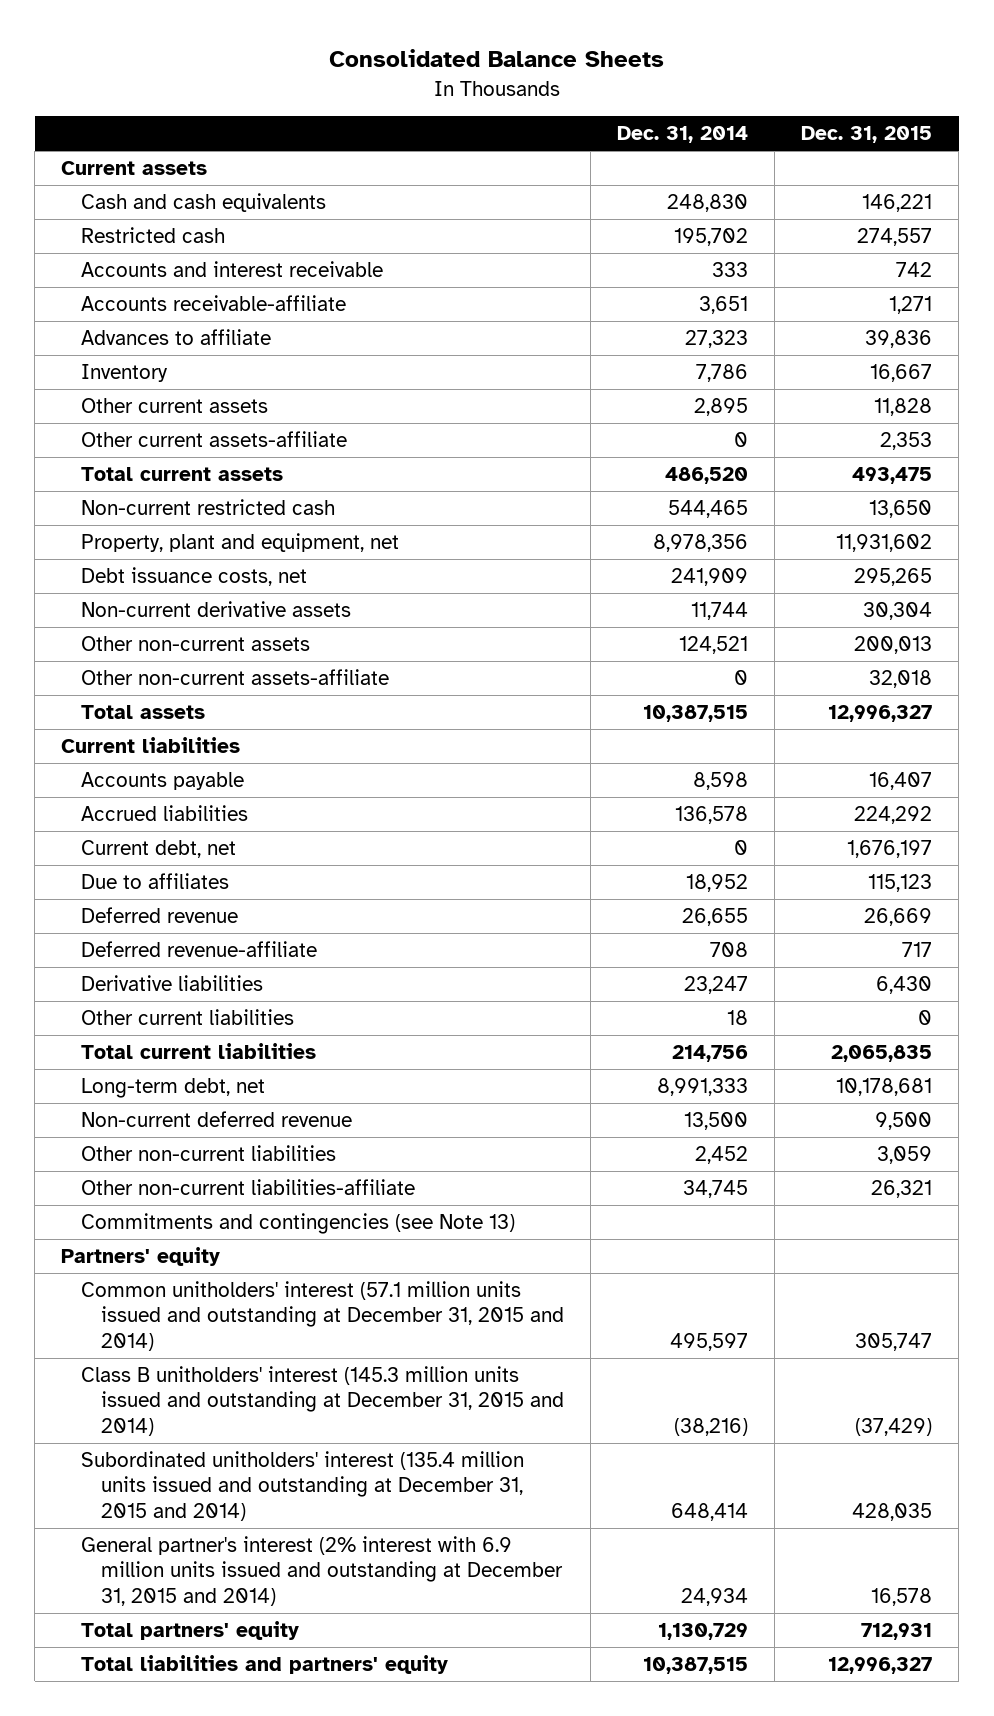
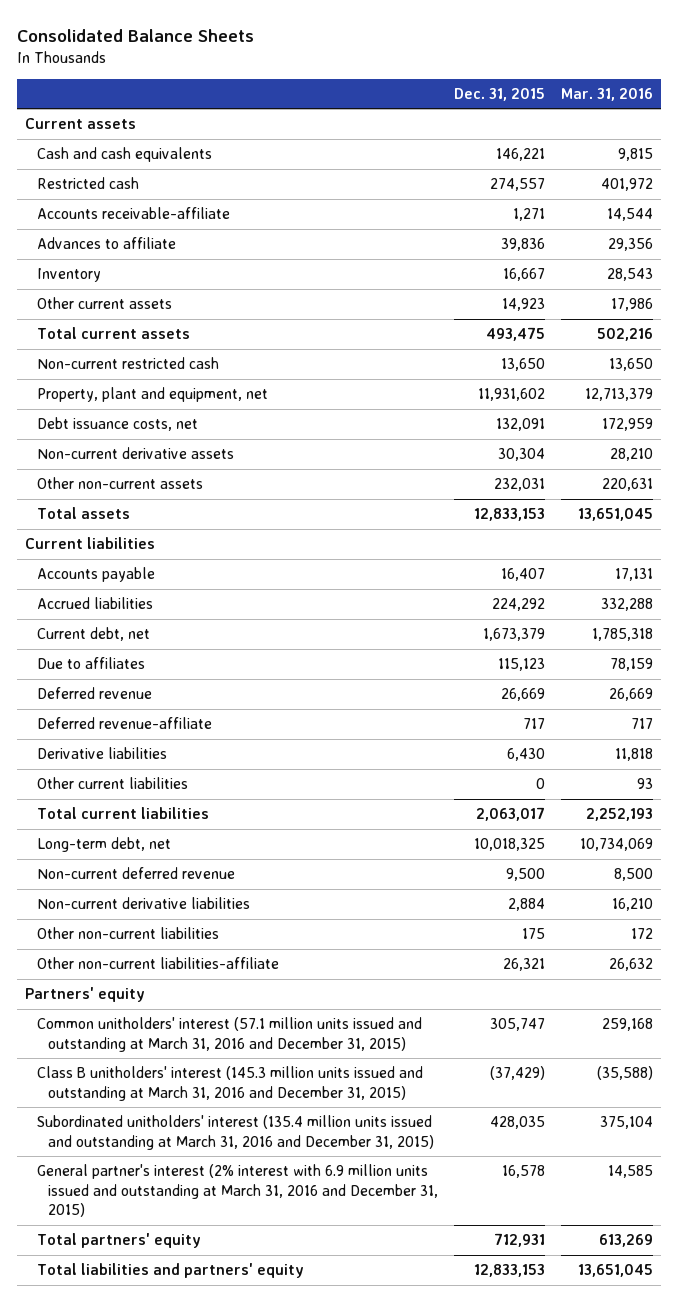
[617,126,749,144] Dec. 31, 2014 -> none
none -> [560,87,653,101] Mar. 31, 2016
[81,260,384,277] Accounts and interest receivable -> none
[81,430,348,447] Other current assets-affiliate -> none
[874,397,933,416] 11,828 -> [501,298,545,312] 14,923
[854,567,933,586] 295,265 -> [495,418,545,432] 132,091
[81,668,390,685] Other non-current assets-affiliate -> none
[854,635,933,654] 200,013 -> [493,478,545,492] 232,031
[828,704,933,722] 12,996,327 -> [473,508,545,522] 12,833,153
[847,839,933,858] 1,676,197 -> [482,628,545,642] 1,673,379
[831,1044,933,1062] 2,065,835 -> [475,807,545,822] 2,063,017
[836,1077,933,1096] 10,178,681 -> [473,838,545,852] 10,018,325
none -> [36,897,250,910] Non-current derivative liabilities
[877,1145,933,1164] 3,059 -> [521,928,545,940] 175
[81,1212,516,1234] Commitments and contingencies (see Note 13) -> none
[81,1280,565,1351] Common unitholders' interest (57.1 million units issued and outstanding at December 31, 2015 and 2014) -> [36,1017,422,1052] Common unitholders' interest (57.1 million units issued and outstanding at March 31, 2016 and December 31, 2015)
[81,1365,565,1436] Class B unitholders' interest (145.3 million units issued and outstanding at December 31, 2015 and 2014) -> [36,1066,423,1101] Class B unitholders' interest (145.3 million units issued and outstanding at March 31, 2016 and December 31, 2015)
[81,1450,525,1521] Subordinated unitholders' interest (135.4 million units issued and outstanding at December 31, 2015 and 2014) -> [36,1115,434,1150] Subordinated unitholders' interest (135.4 million units issued and outstanding at March 31, 2016 and December 31, 2015)
[81,1535,564,1606] General partner's interest (2% interest with 6.9 million units issued and outstanding at December 31, 2015 and 2014) -> [36,1164,438,1218] General partner's interest (2% interest with 6.9 million units issued and outstanding at March 31, 2016 and December 31, 2015)
[828,1656,933,1674] 12,996,327 -> [473,1264,545,1278] 12,833,153

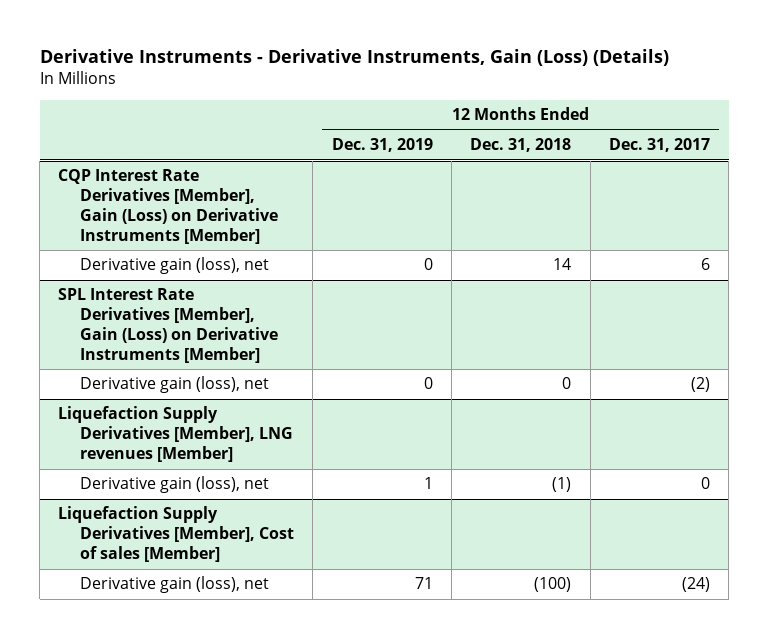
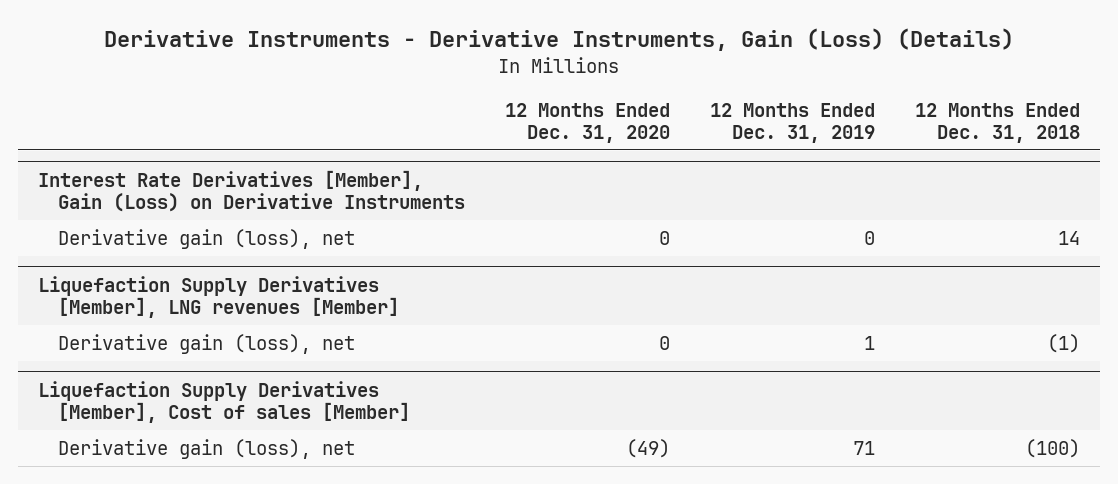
[608,138,710,153] Dec. 31, 2017 -> none
none -> [504,102,670,143] 12 Months Ended Dec. 31, 2020
[58,169,278,244] CQP Interest Rate Derivatives [Member], Gain (Loss) on Derivative Instruments [Member] -> [38,169,465,212] Interest Rate Derivatives [Member], Gain (Loss) on Derivative Instruments
[58,288,278,363] SPL Interest Rate Derivatives [Member], Gain (Loss) on Derivative Instruments [Member] -> none
[79,376,269,394] Derivative gain (loss), net -> none

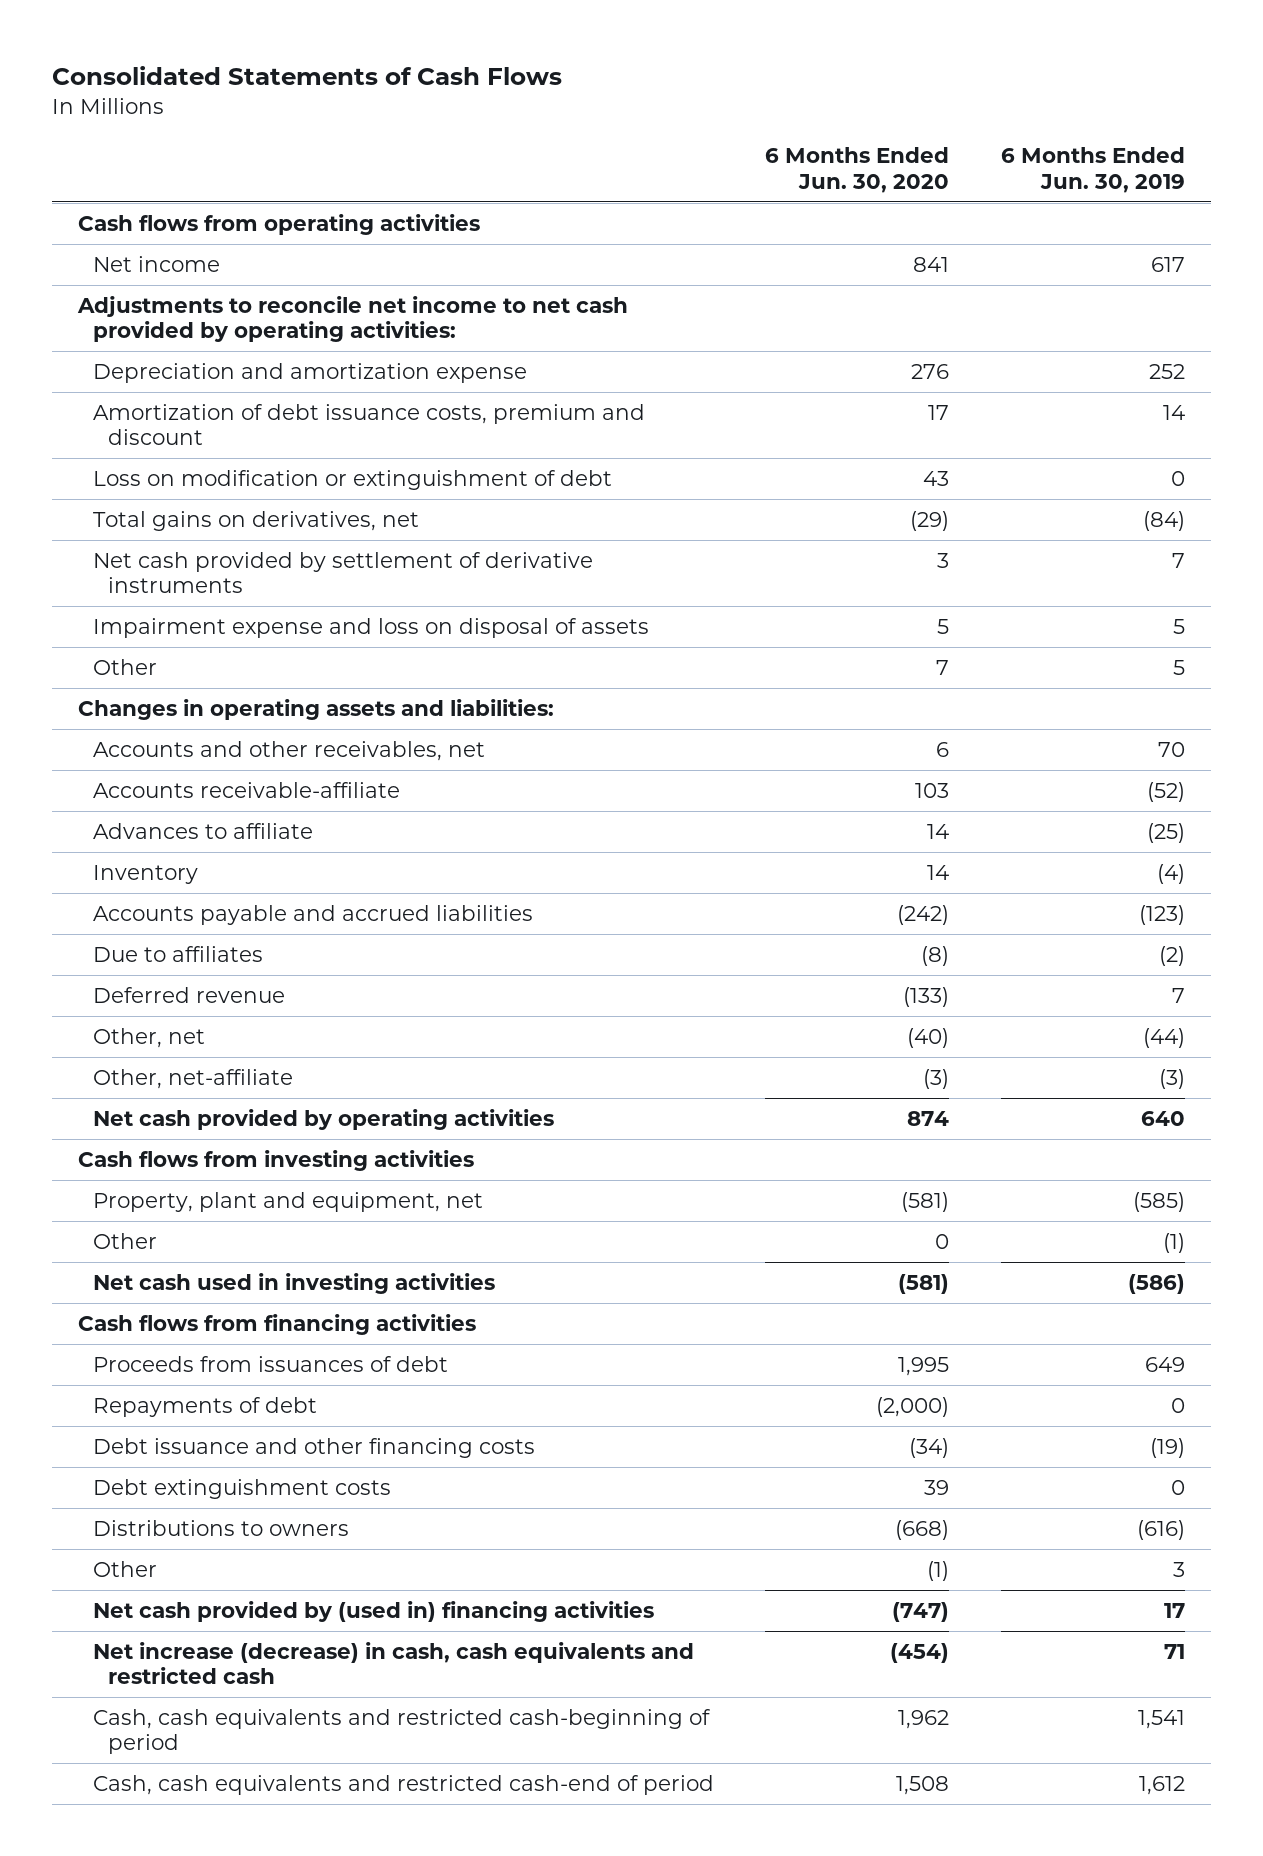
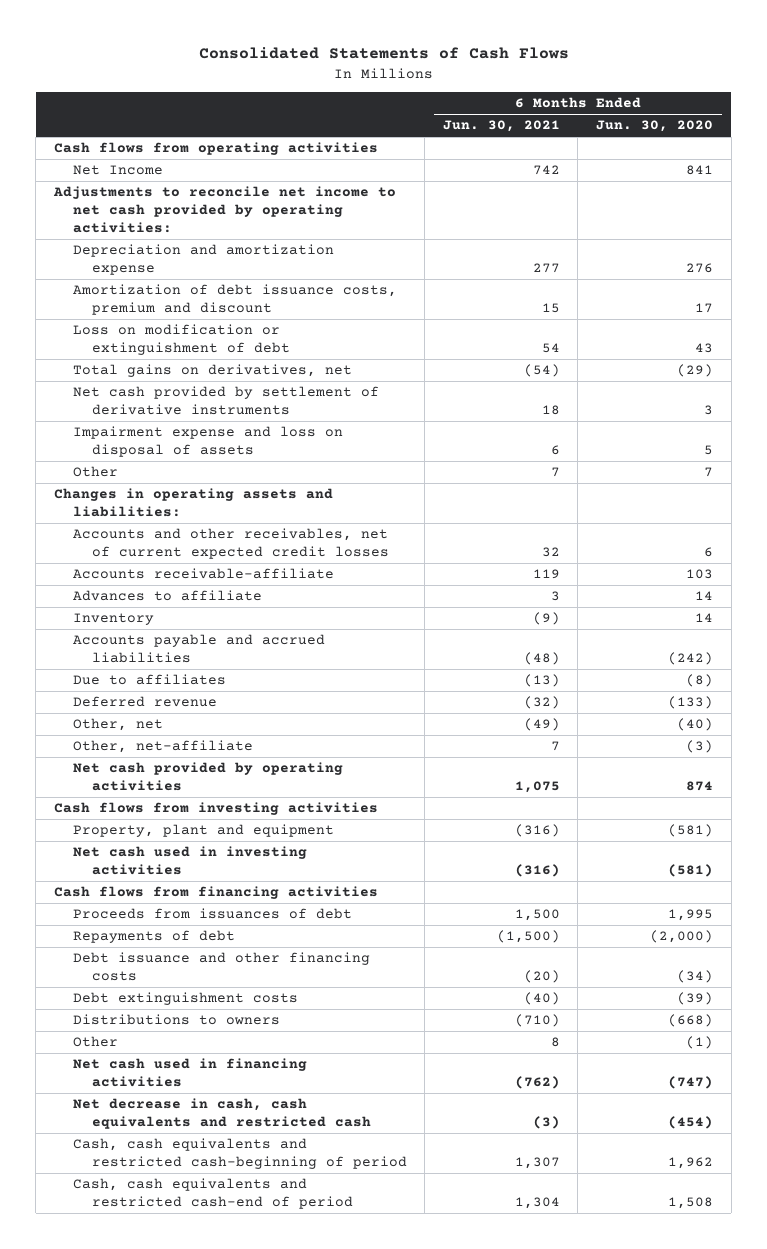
[1000,147,1185,193] 6 Months Ended Jun. 30, 2019 -> none
none -> [442,120,560,133] Jun. 30, 2021
[93,255,221,272] Net income -> [72,165,163,176] Net Income
[93,740,486,761] Accounts and other receivables, net -> [72,528,389,560] Accounts and other receivables, net of current expected credit losses
[93,1232,158,1249] Other -> none
[93,1191,484,1212] Property, plant and equipment, net -> [72,824,334,838] Property, plant and equipment
[924,1479,950,1495] 39 -> [677,992,714,1006] (39)
[93,1600,655,1622] Net cash provided by (used in) financing activities -> [72,1058,307,1088] Net cash used in financing activities
[93,1641,695,1685] Net increase (decrease) in cash, cash equivalents and restricted cash -> [72,1098,371,1130] Net decrease in cash, cash equivalents and restricted cash

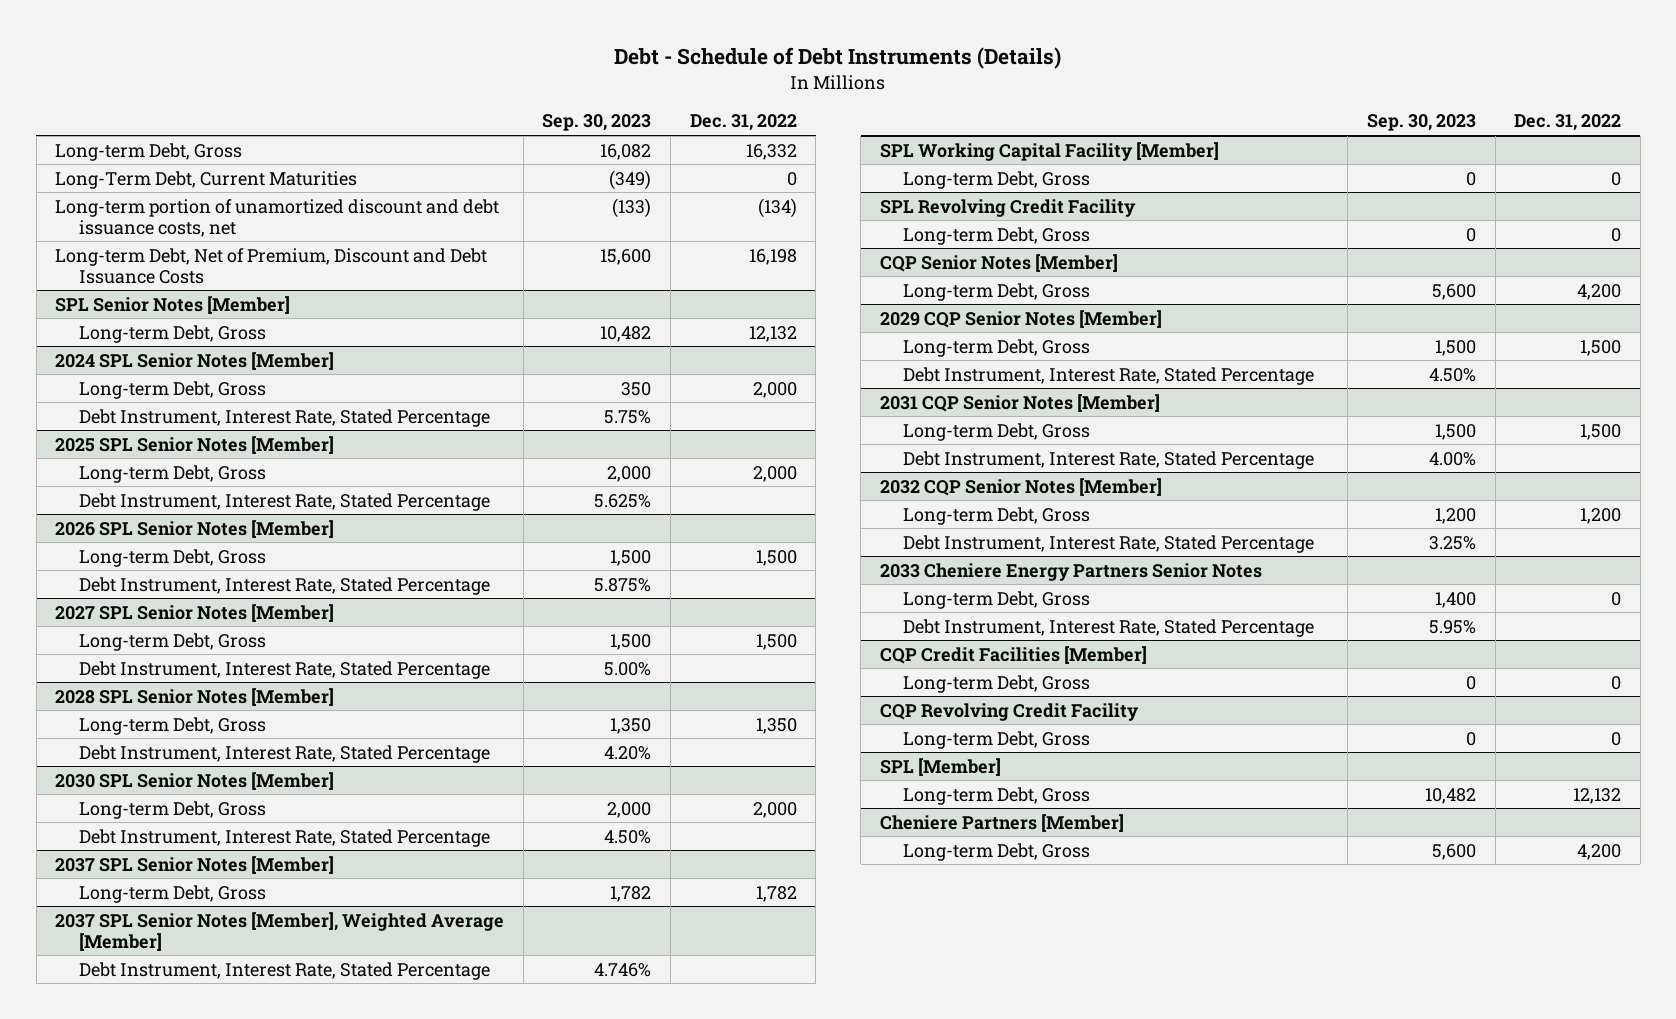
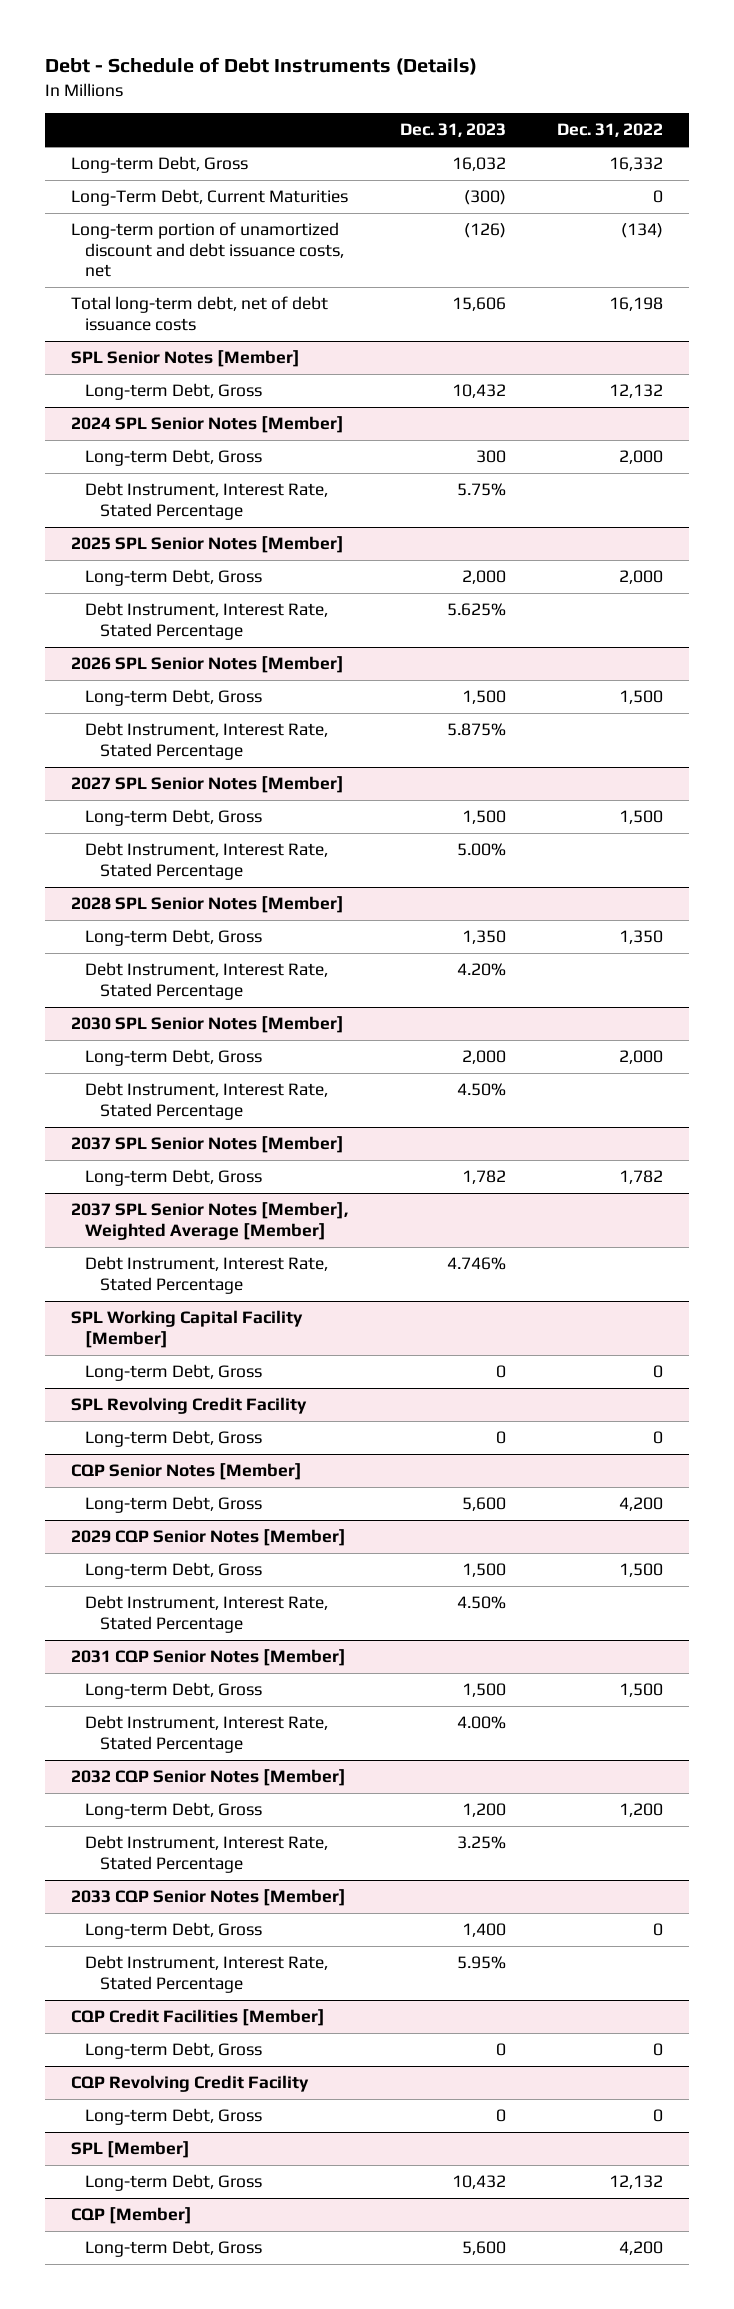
[542,114,652,132] Sep. 30, 2023 -> none
none -> [399,123,506,138] Dec. 31, 2023
[55,247,488,284] Long-term Debt, Net of Premium, Discount and Debt Issuance Costs -> [70,296,328,331] Total long-term debt, net of debt issuance costs
[879,562,1262,581] 2033 Cheniere Energy Partners Senior Notes -> [70,1889,346,1907] 2033 CQP Senior Notes [Member]
[879,813,1124,832] Cheniere Partners [Member] -> none
none -> [70,2207,192,2225] CQP [Member]

